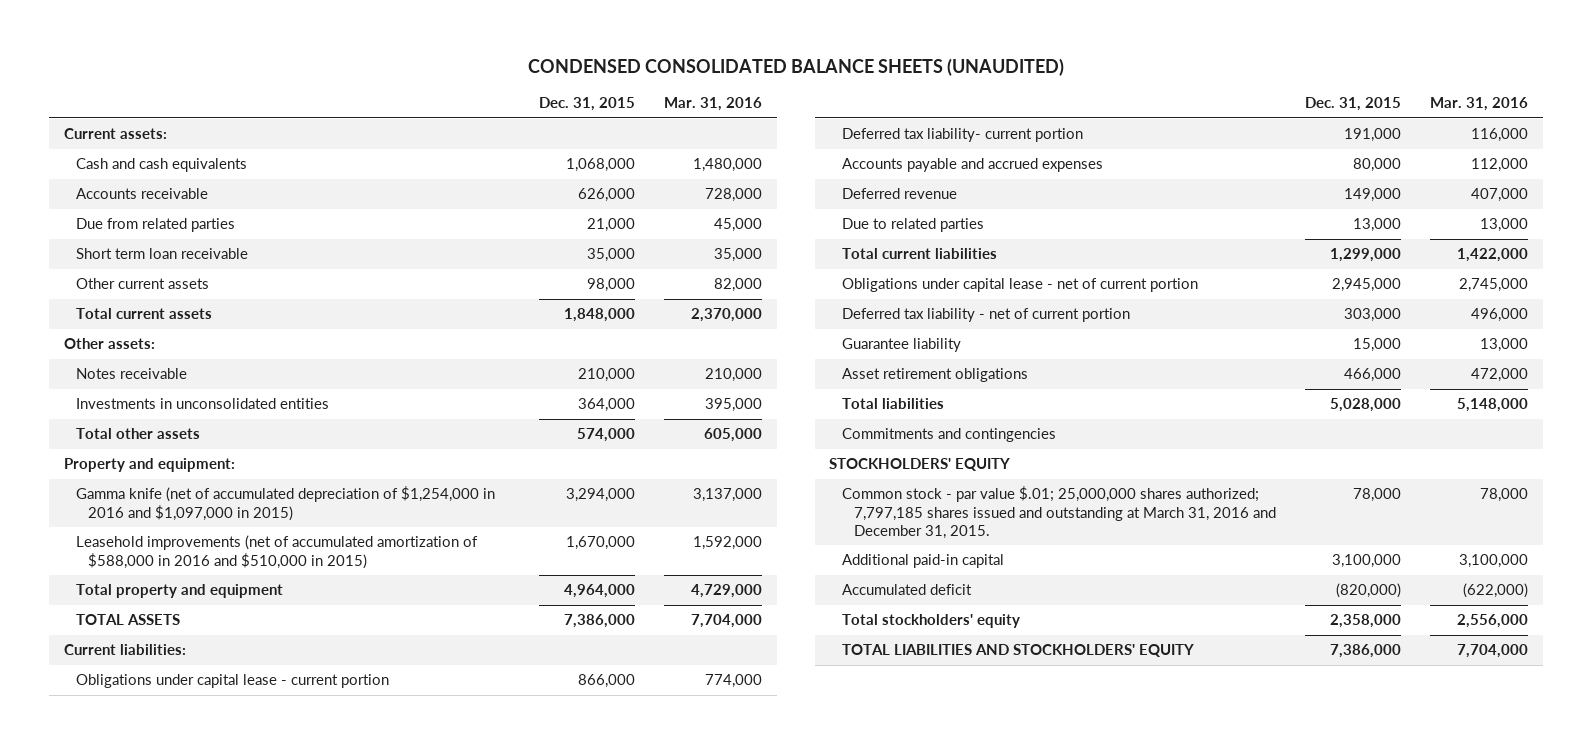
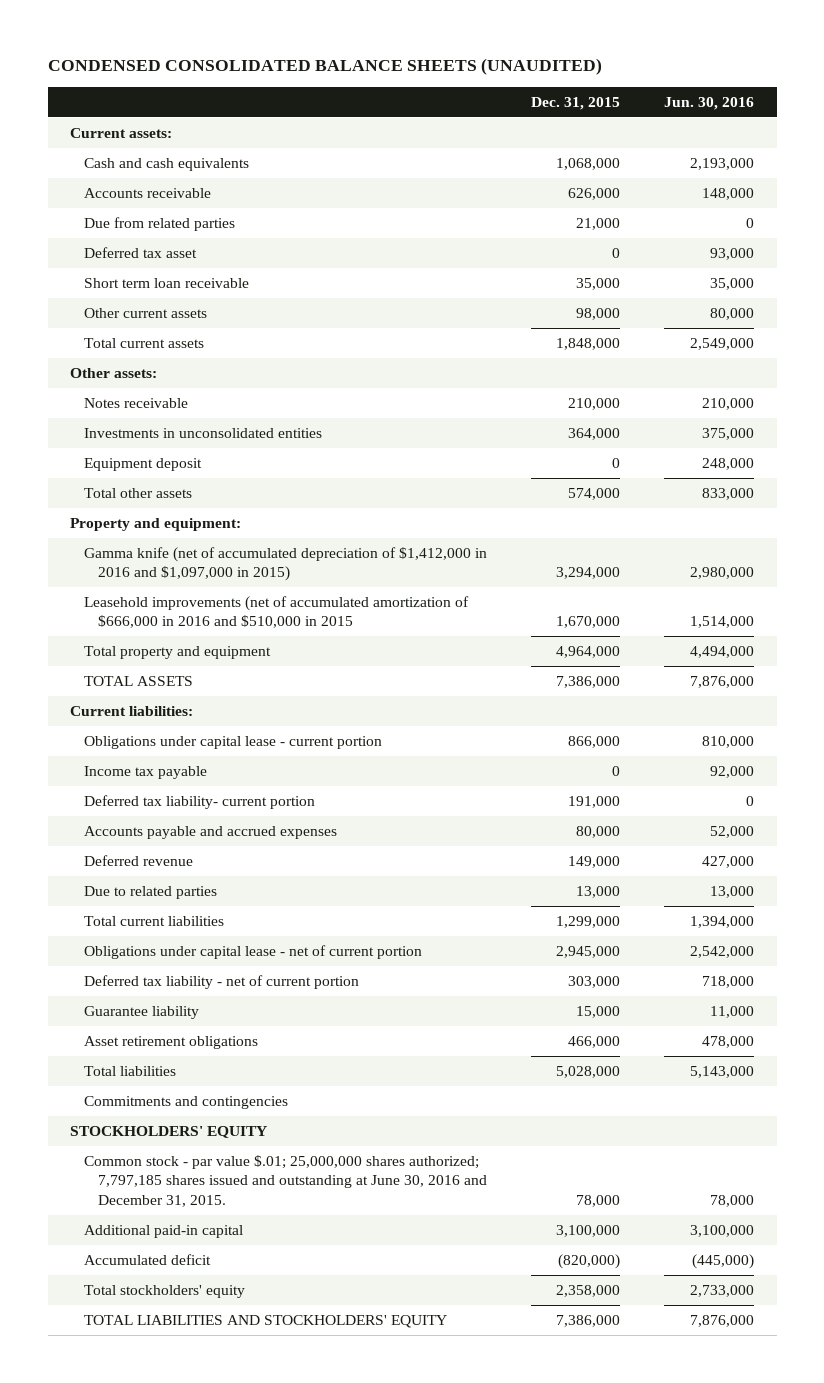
[664,97,763,112] Mar. 31, 2016 -> none
none -> [664,96,755,110] Jun. 30, 2016
none -> [83,246,197,258] Deferred tax asset
none -> [83,457,202,471] Equipment deposit
[75,486,495,521] Gamma knife (net of accumulated depreciation of $1,254,000 in 2016 and $1,097,000 in 2015) -> [83,546,487,582] Gamma knife (net of accumulated depreciation of $1,412,000 in 2016 and $1,097,000 in 2015)
[75,535,478,569] Leasehold improvements (net of accumulated amortization of $588,000 in 2016 and $510,000 in 2015) -> [83,595,469,629] Leasehold improvements (net of accumulated amortization of $666,000 in 2016 and $510,000 in 2015
none -> [83,765,207,779] Income tax payable
[841,486,1276,539] Common stock - par value $.01; 25,000,000 shares authorized; 7,797,185 shares issued and outstanding at March 31, 2016 and December 31, 2015. -> [83,1154,487,1208] Common stock - par value $.01; 25,000,000 shares authorized; 7,797,185 shares issued and outstanding at June 30, 2016 and December 31, 2015.

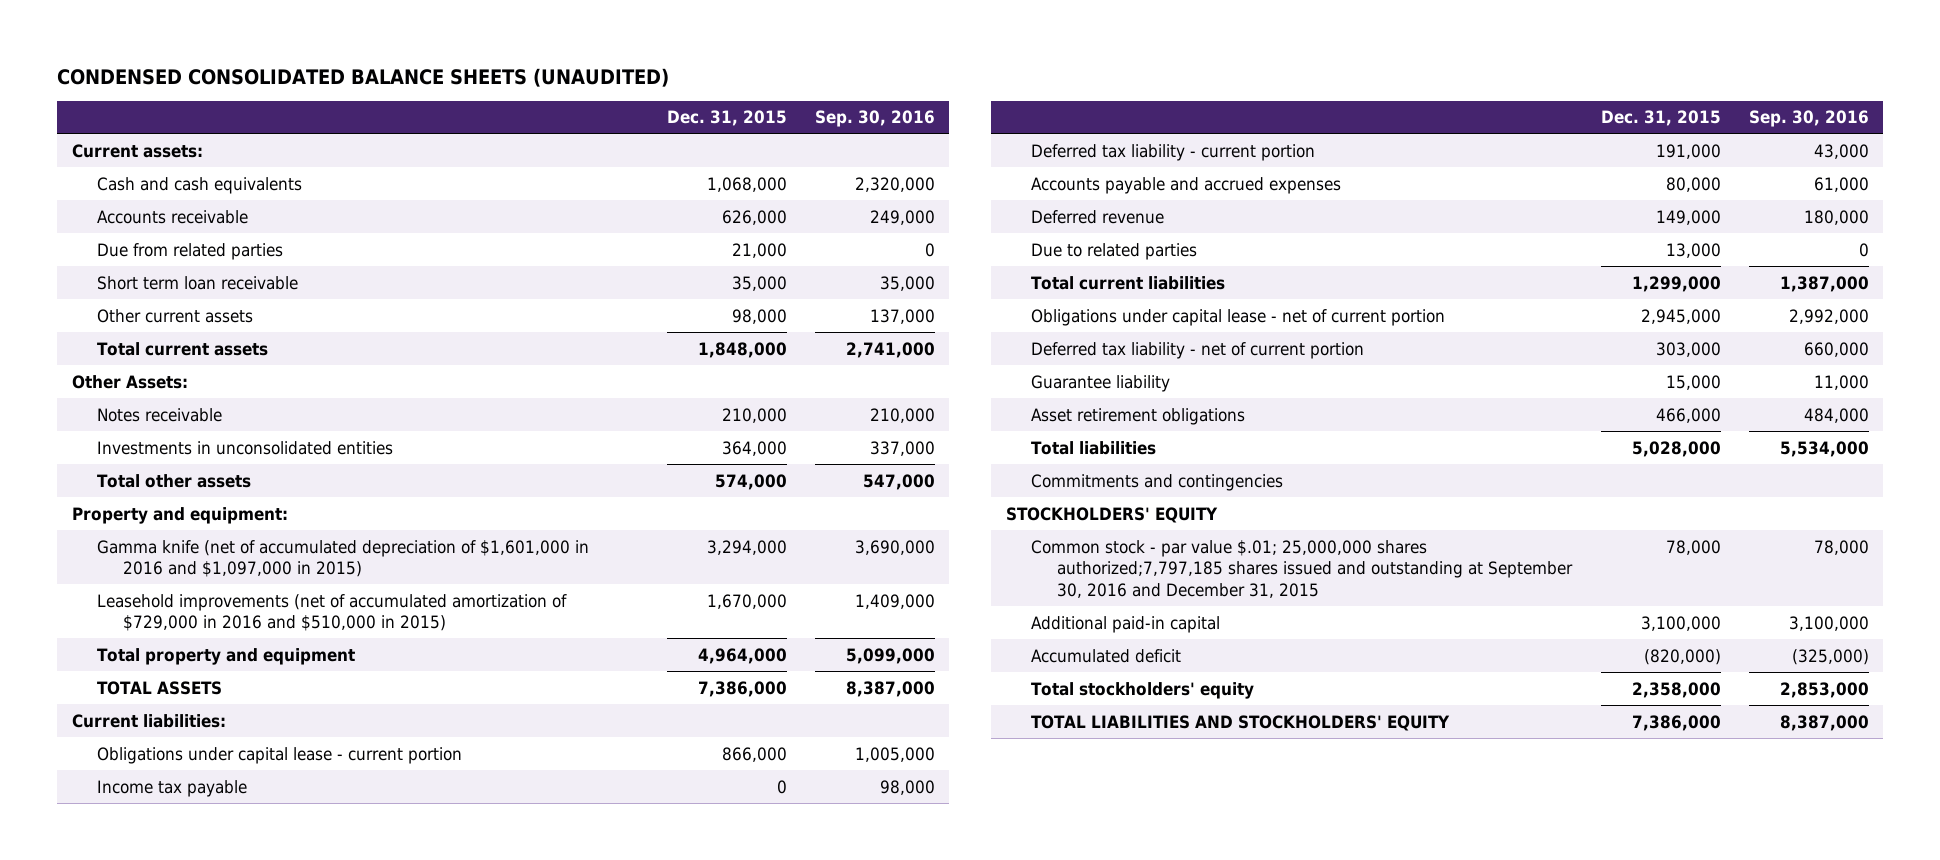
[664,96,755,110] Jun. 30, 2016 -> none
none -> [814,110,935,128] Sep. 30, 2016
[83,246,197,258] Deferred tax asset -> none
[69,367,157,378] Other assets: -> [71,374,188,389] Other Assets:
[83,457,202,471] Equipment deposit -> none
[83,546,487,582] Gamma knife (net of accumulated depreciation of $1,412,000 in 2016 and $1,097,000 in 2015) -> [97,539,590,578] Gamma knife (net of accumulated depreciation of $1,601,000 in 2016 and $1,097,000 in 2015)
[83,595,469,629] Leasehold improvements (net of accumulated amortization of $666,000 in 2016 and $510,000 in 2015 -> [97,593,568,632] Leasehold improvements (net of accumulated amortization of $729,000 in 2016 and $510,000 in 2015)
[83,794,315,809] Deferred tax liability- current portion -> [1031,143,1316,161] Deferred tax liability - current portion
[83,1154,487,1208] Common stock - par value $.01; 25,000,000 shares authorized; 7,797,185 shares issued and outstanding at June 30, 2016 and December 31, 2015. -> [1031,539,1574,599] Common stock - par value $.01; 25,000,000 shares authorized;7,797,185 shares issued and outstanding at September 30, 2016 and December 31, 2015

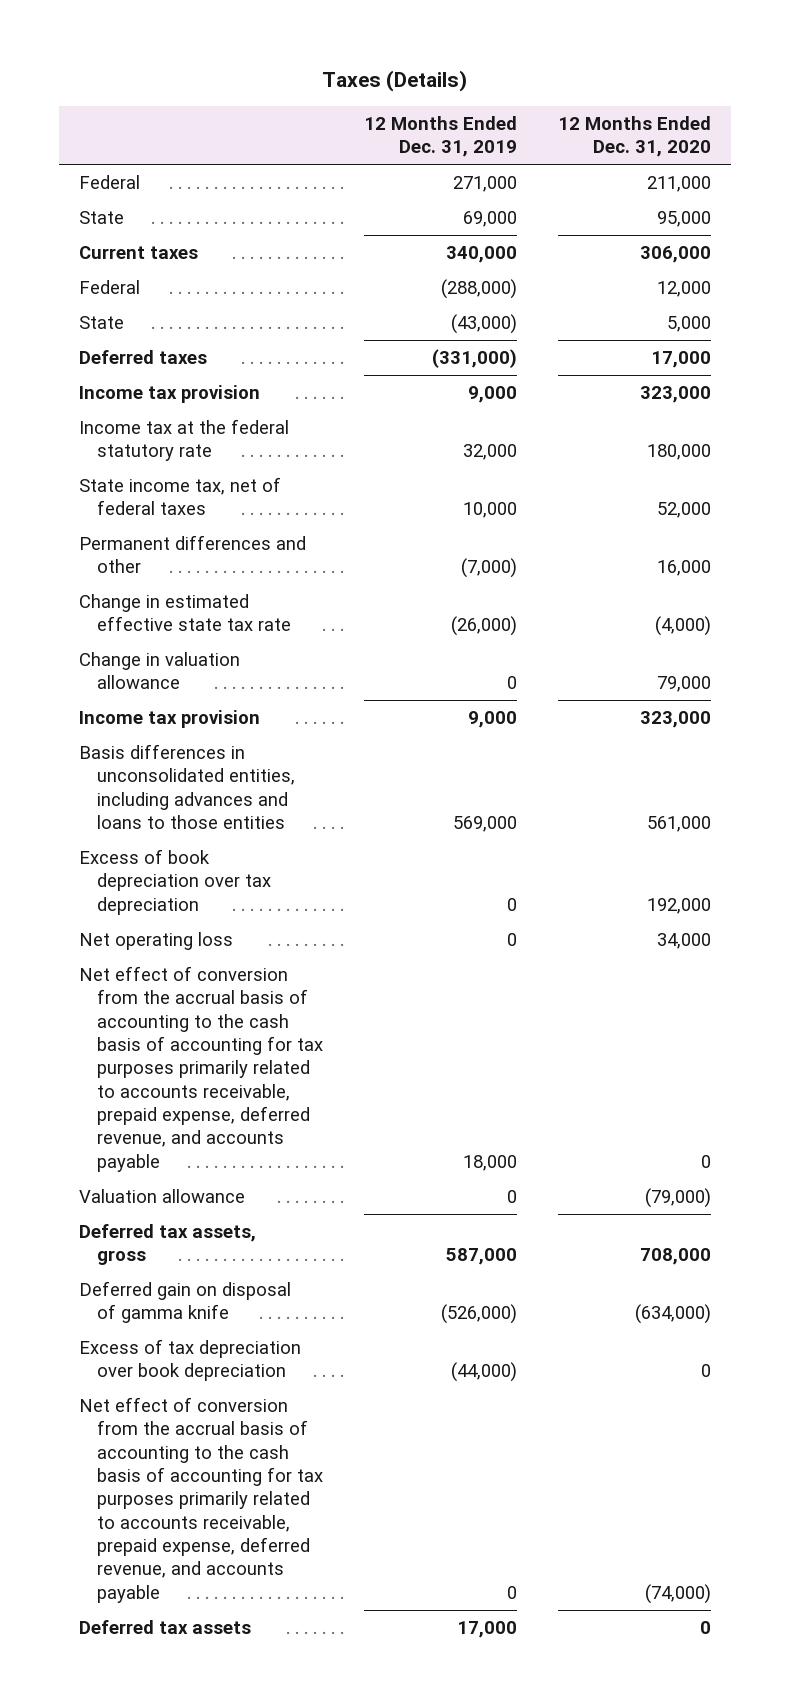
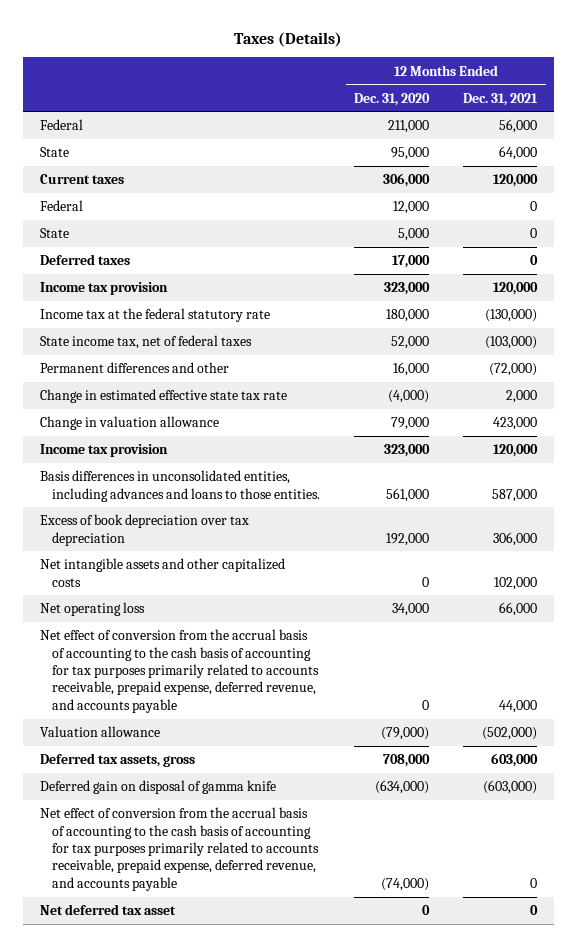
[363,115,517,157] 12 Months Ended Dec. 31, 2019 -> none
none -> [463,92,539,106] Dec. 31, 2021
[79,744,296,830] Basis differences in unconsolidated entities, including advances and loans to those entities -> [39,470,321,502] Basis differences in unconsolidated entities, including advances and loans to those entities.
none -> [39,558,285,587] Net intangible assets and other capitalized costs
[79,1339,302,1382] Excess of tax depreciation over book depreciation -> none
[79,1620,252,1635] Deferred tax assets -> [39,904,176,916] Net deferred tax asset

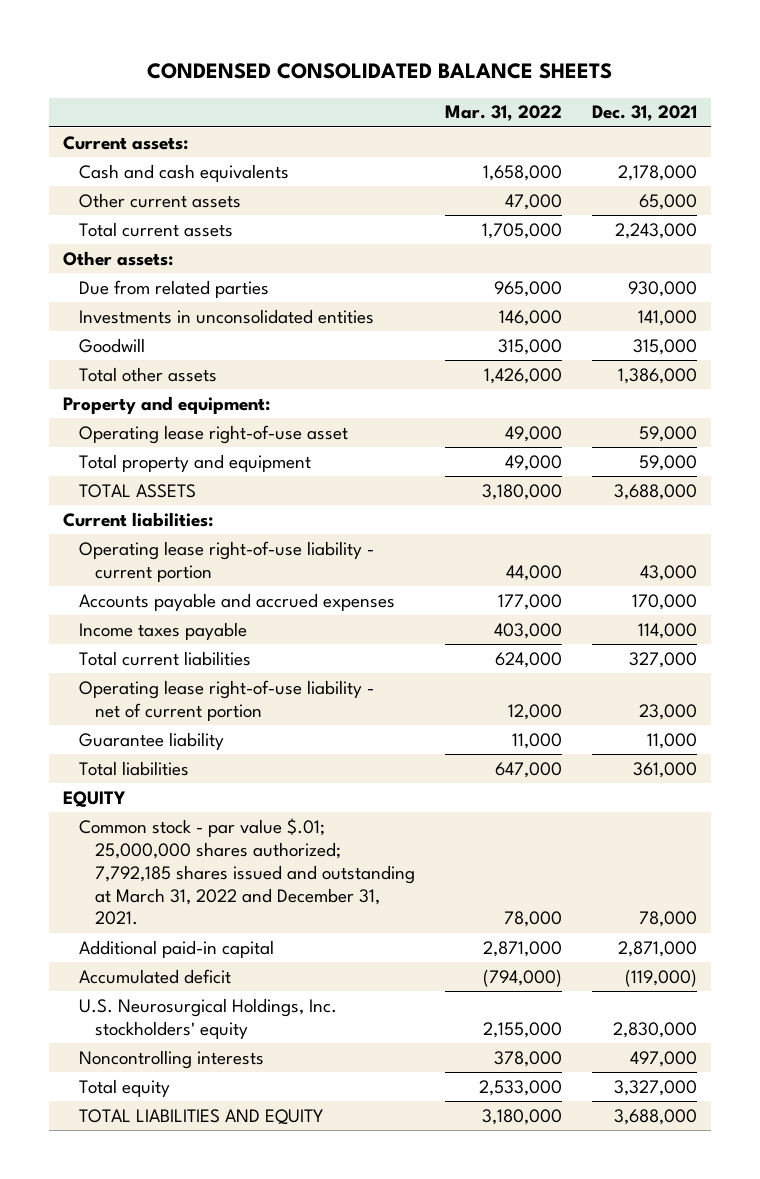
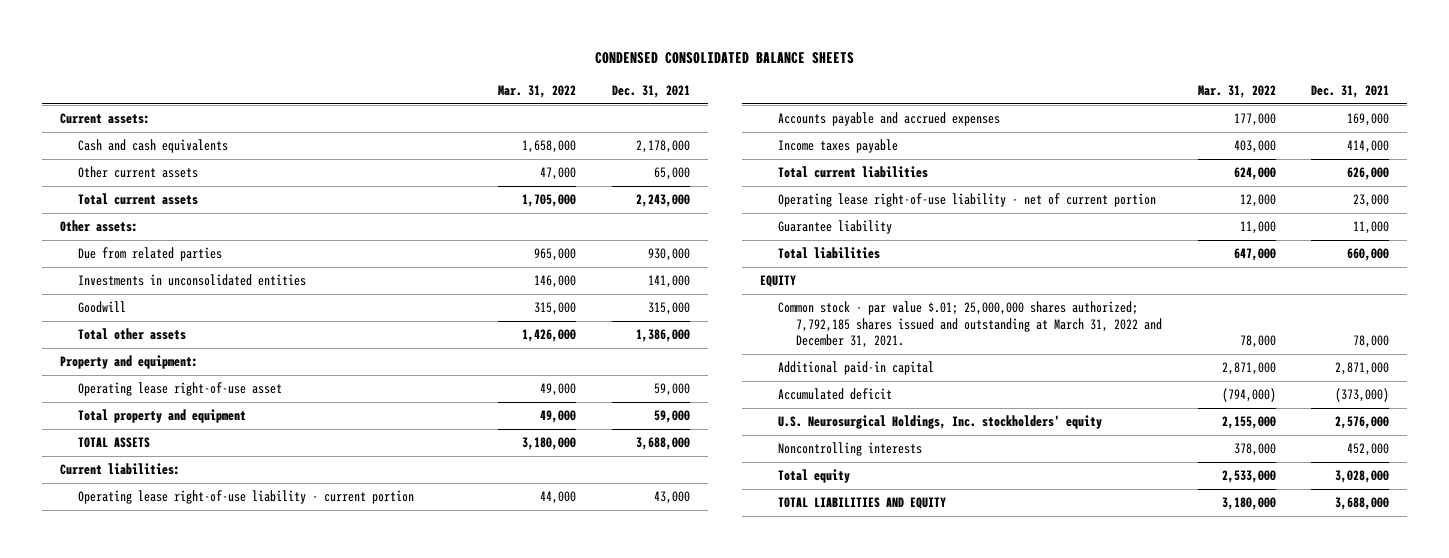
[631,593,697,610] 170,000 -> [1347,113,1390,127] 169,000
[637,622,697,639] 114,000 -> [1347,140,1390,154] 414,000
[628,651,697,668] 327,000 -> [1347,167,1390,181] 626,000
[632,761,697,778] 361,000 -> [1347,248,1390,262] 660,000
[624,968,697,987] (119,000) -> [1335,388,1390,403] (373,000)
[612,1021,697,1038] 2,830,000 -> [1335,416,1390,430] 2,576,000
[629,1050,697,1067] 497,000 -> [1347,443,1390,457] 452,000
[613,1079,697,1096] 3,327,000 -> [1335,470,1390,484] 3,028,000

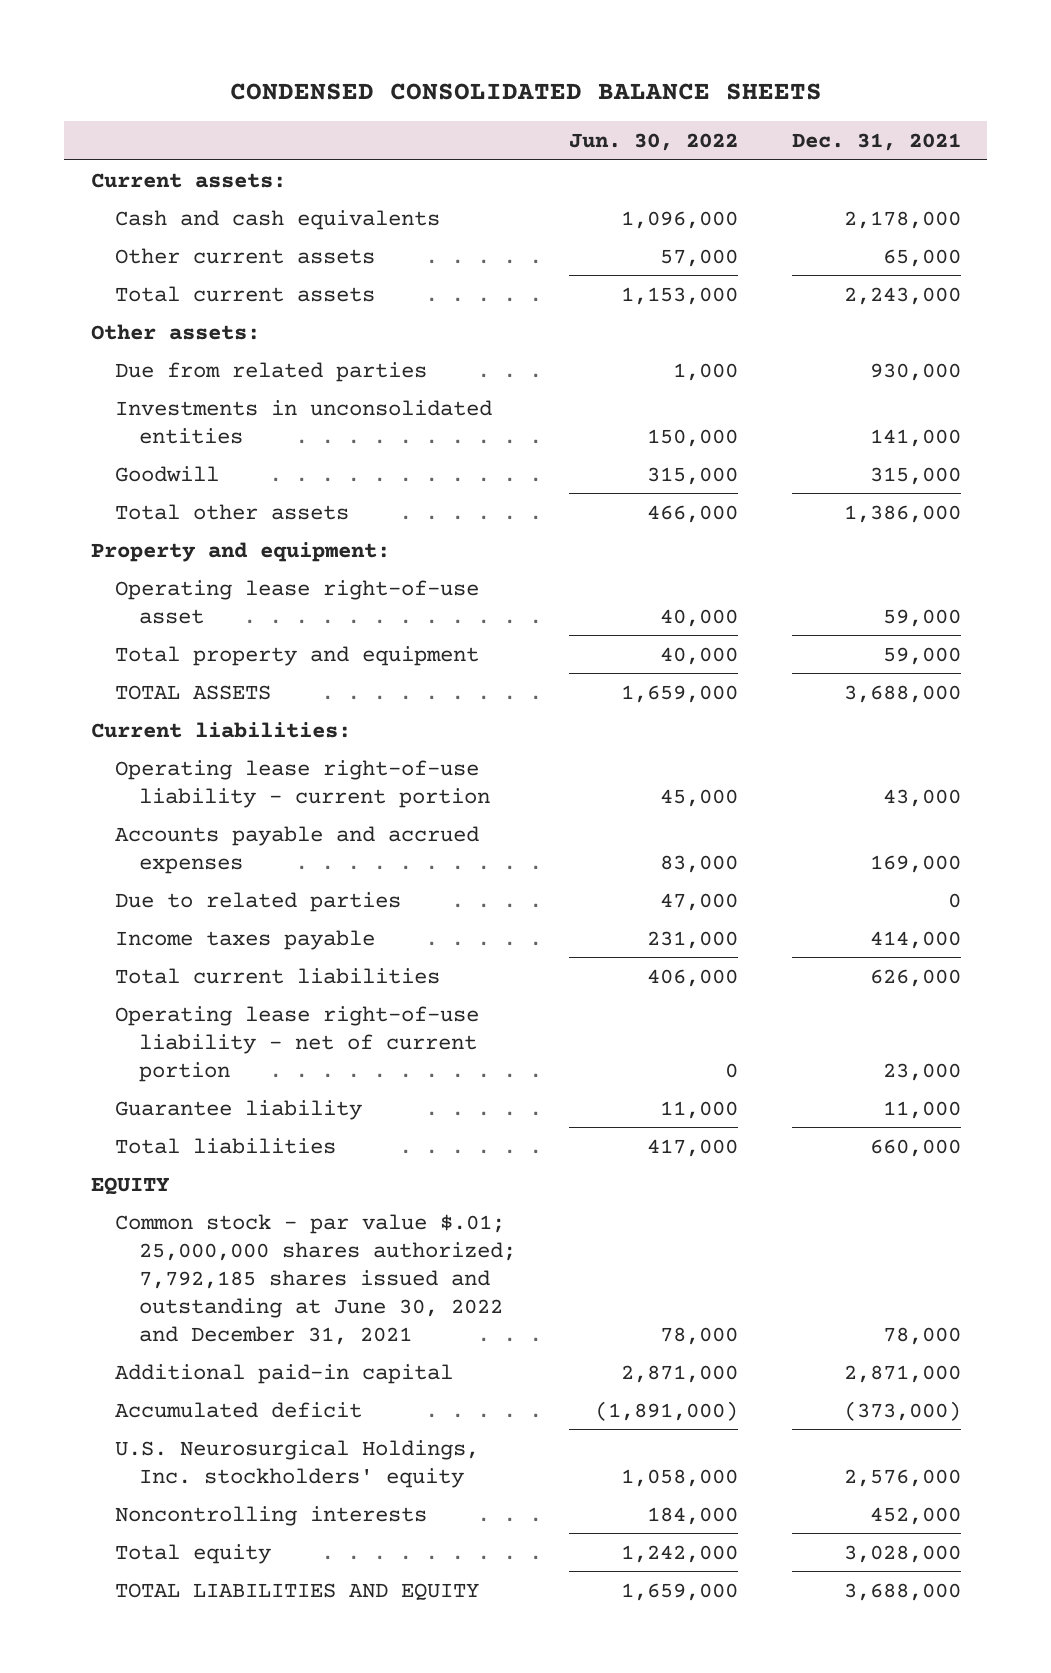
[498,85,577,99] Mar. 31, 2022 -> none
none -> [569,133,739,152] Jun. 30, 2022
none -> [114,891,401,912] Due to related parties
[777,301,1162,349] Common stock - par value $.01; 25,000,000 shares authorized; 7,792,185 shares issued and outstanding at March 31, 2022 and December 31, 2021. -> [114,1213,516,1345] Common stock - par value $.01; 25,000,000 shares authorized; 7,792,185 shares issued and outstanding at June 30, 2022 and December 31, 2021

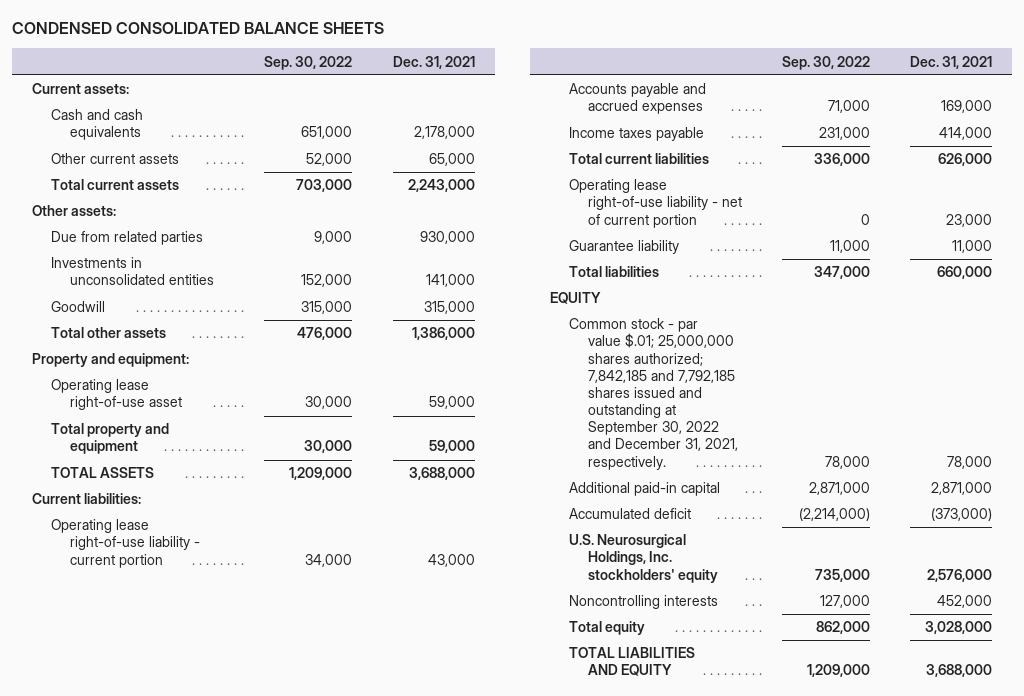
[569,133,739,152] Jun. 30, 2022 -> none
none -> [264,55,353,70] Sep. 30, 2022
[114,891,401,912] Due to related parties -> none
[114,1213,516,1345] Common stock - par value $.01; 25,000,000 shares authorized; 7,792,185 shares issued and outstanding at June 30, 2022 and December 31, 2021 -> [568,318,738,470] Common stock - par value $.01; 25,000,000 shares authorized; 7,842,185 and 7,792,185 shares issued and outstanding at September 30, 2022 and December 31, 2021, respectively.

